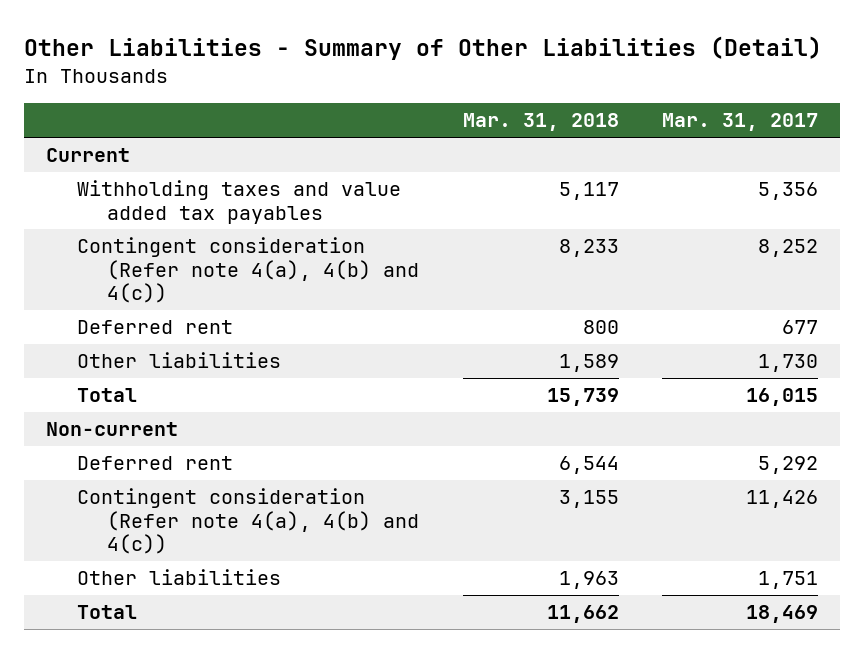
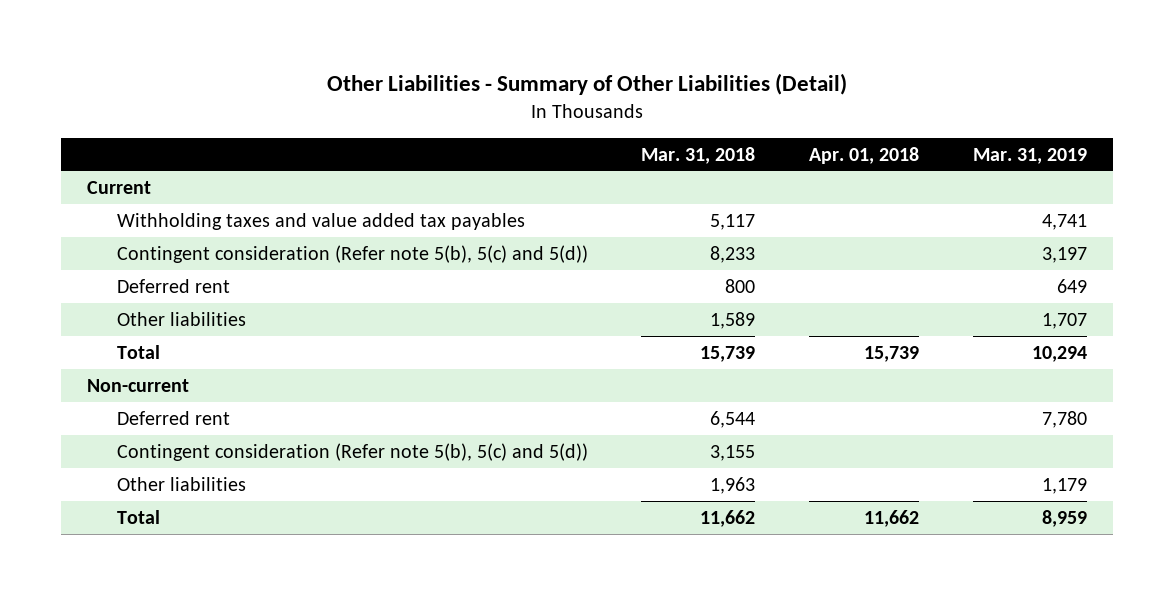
[662,113,819,132] Mar. 31, 2017 -> none
none -> [808,146,919,164] Apr. 01, 2018
none -> [972,147,1087,164] Mar. 31, 2019
[76,237,419,304] Contingent consideration (Refer note 4(a), 4(b) and 4(c)) -> [116,244,588,263] Contingent consideration (Refer note 5(b), 5(c) and 5(d))
[76,488,419,555] Contingent consideration (Refer note 4(a), 4(b) and 4(c)) -> [116,442,588,461] Contingent consideration (Refer note 5(b), 5(c) and 5(d))

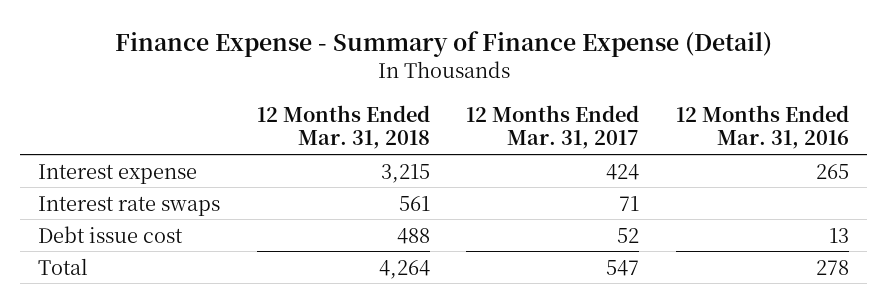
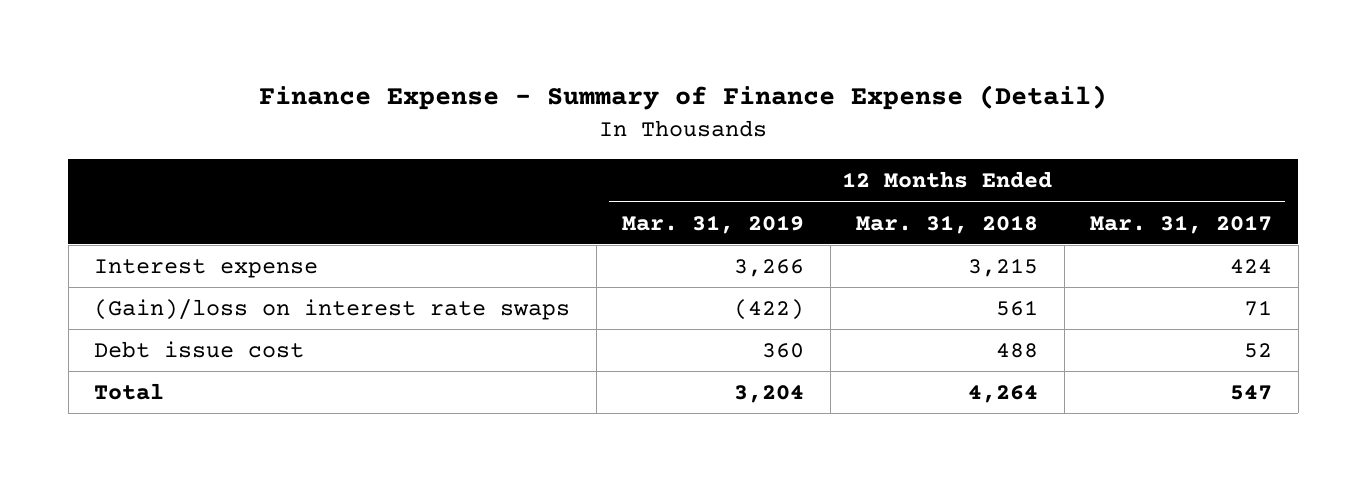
[676,104,850,150] 12 Months Ended Mar. 31, 2016 -> none
none -> [622,214,805,234] Mar. 31, 2019
[38,195,221,216] Interest rate swaps -> [94,298,571,320] (Gain)/loss on interest rate swaps

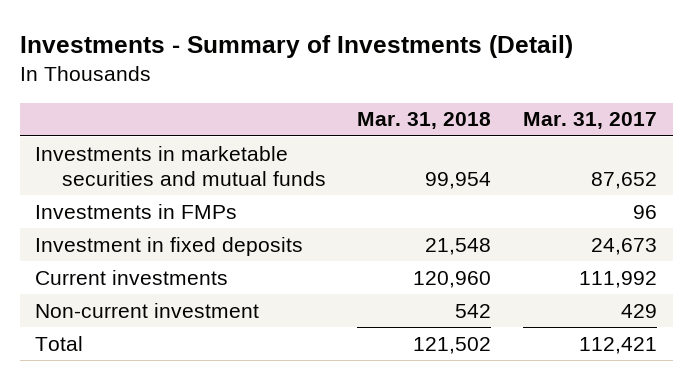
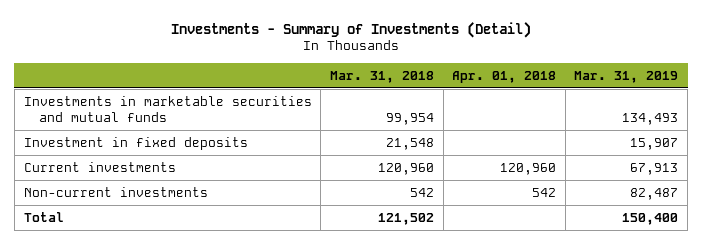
[522,112,657,130] Mar. 31, 2017 -> none
none -> [452,70,557,83] Apr. 01, 2018
none -> [574,70,679,83] Mar. 31, 2019
[35,203,238,219] Investments in FMPs -> none
[35,302,260,318] Non-current investment -> [23,186,208,197] Non-current investments

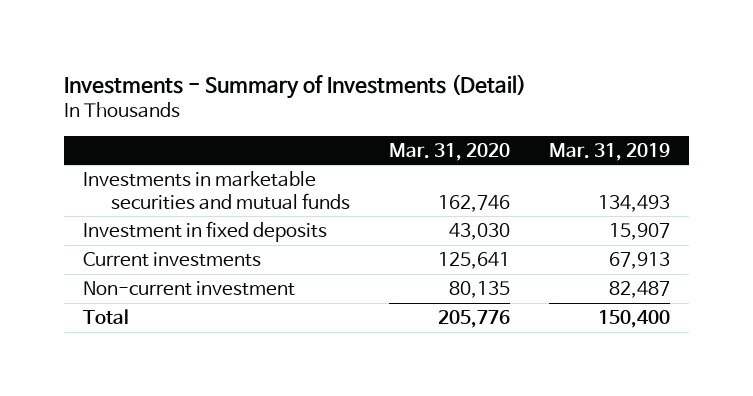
[329,70,434,83] Mar. 31, 2018 -> none
[452,70,557,83] Apr. 01, 2018 -> none
none -> [389,142,511,161] Mar. 31, 2020
[23,186,208,197] Non-current investments -> [82,280,295,296] Non-current investment

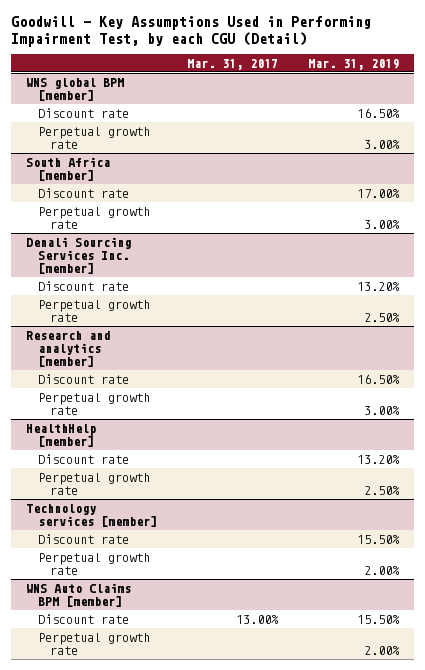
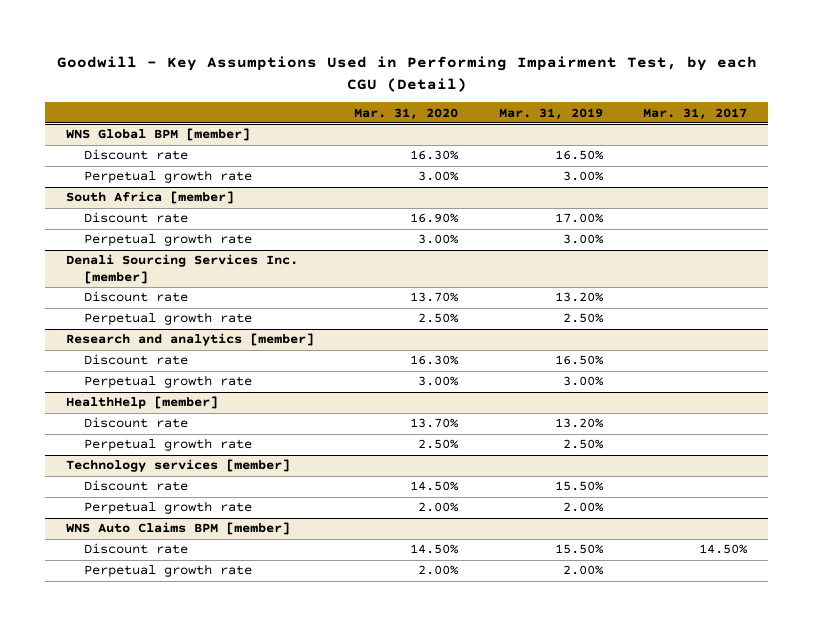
none -> [354,107,459,120] Mar. 31, 2020
[26,77,125,101] WNS global BPM [member] -> [65,128,250,142] WNS Global BPM [member]
[236,614,280,624] 13.00% -> [699,544,749,555] 14.50%

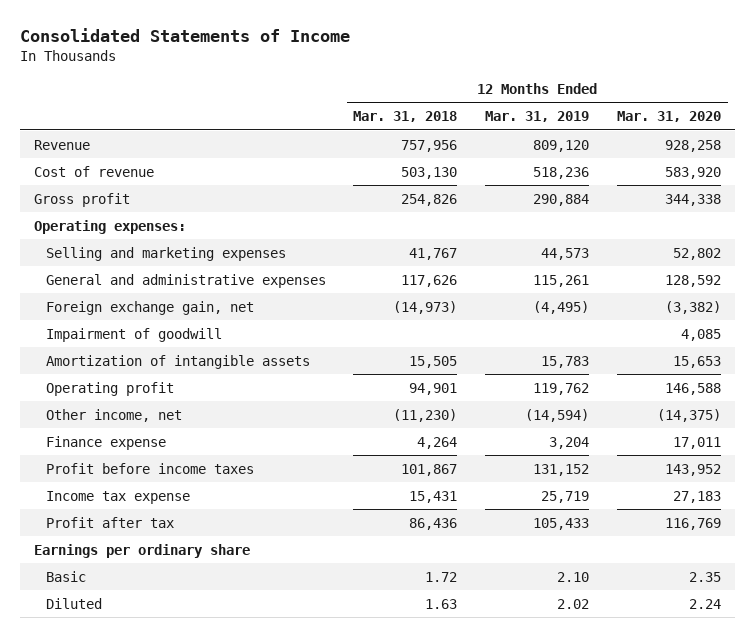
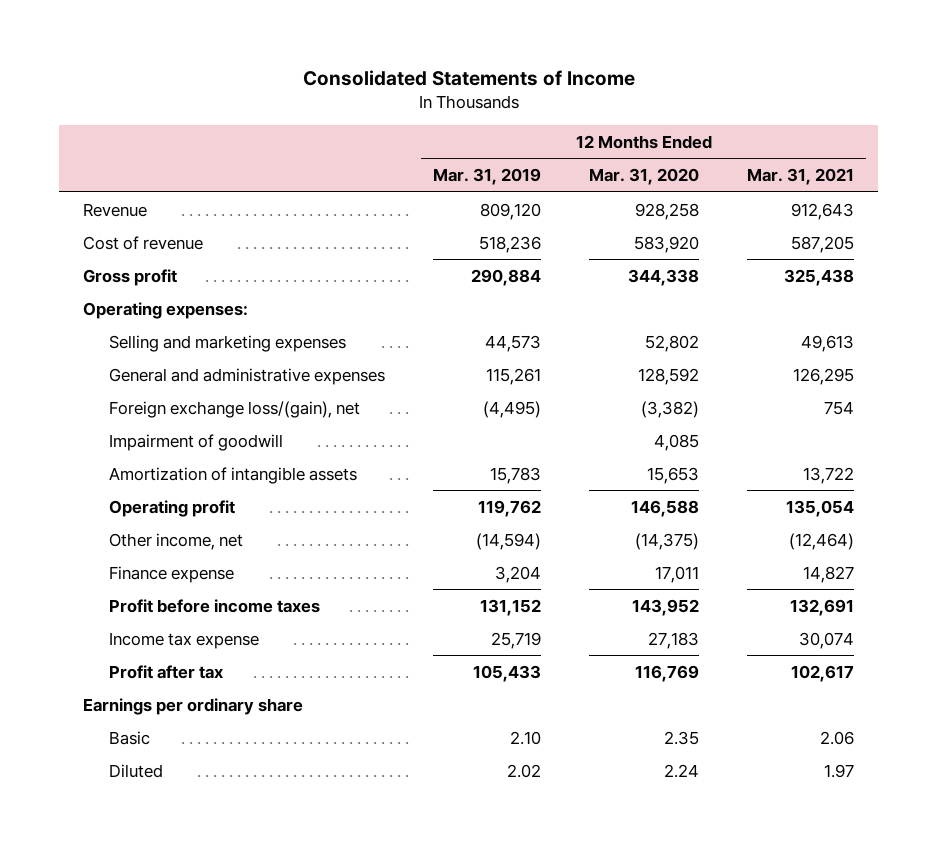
[353,111,458,123] Mar. 31, 2018 -> none
none -> [747,168,855,186] Mar. 31, 2021
[45,300,254,315] Foreign exchange gain, net -> [109,400,361,418] Foreign exchange loss/(gain), net

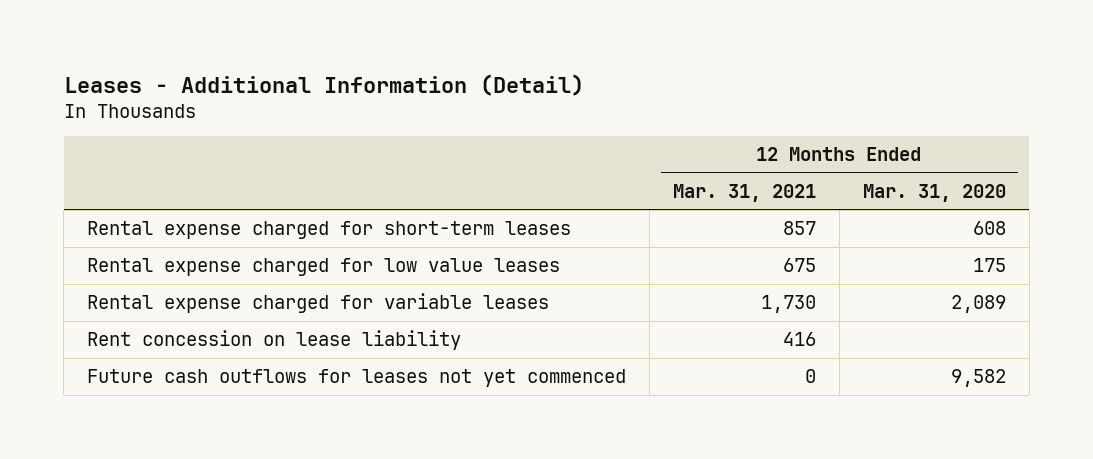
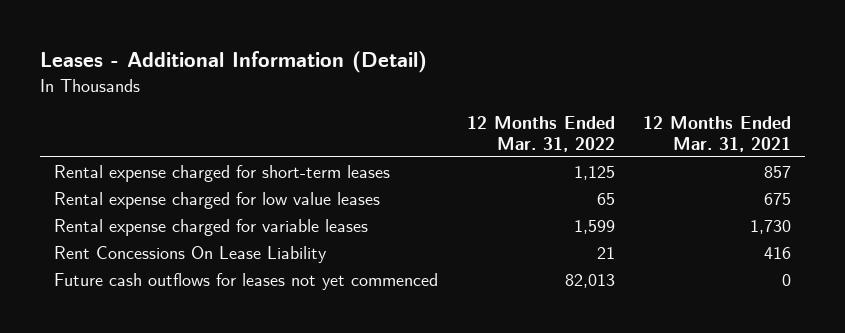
[862,183,1006,202] Mar. 31, 2020 -> none
none -> [466,116,615,152] 12 Months Ended Mar. 31, 2022
[87,330,462,351] Rent concession on lease liability -> [53,245,327,263] Rent Concessions On Lease Liability

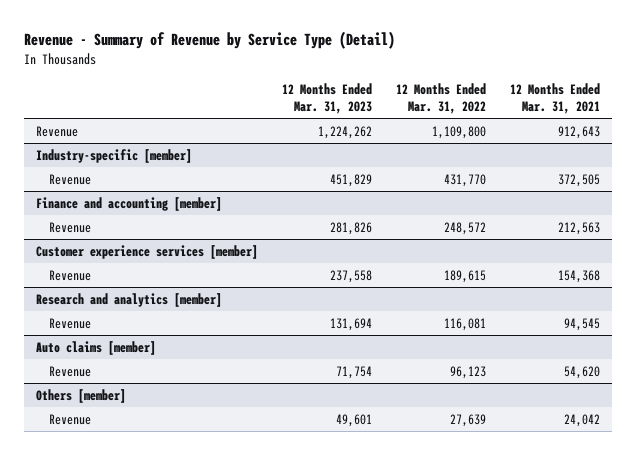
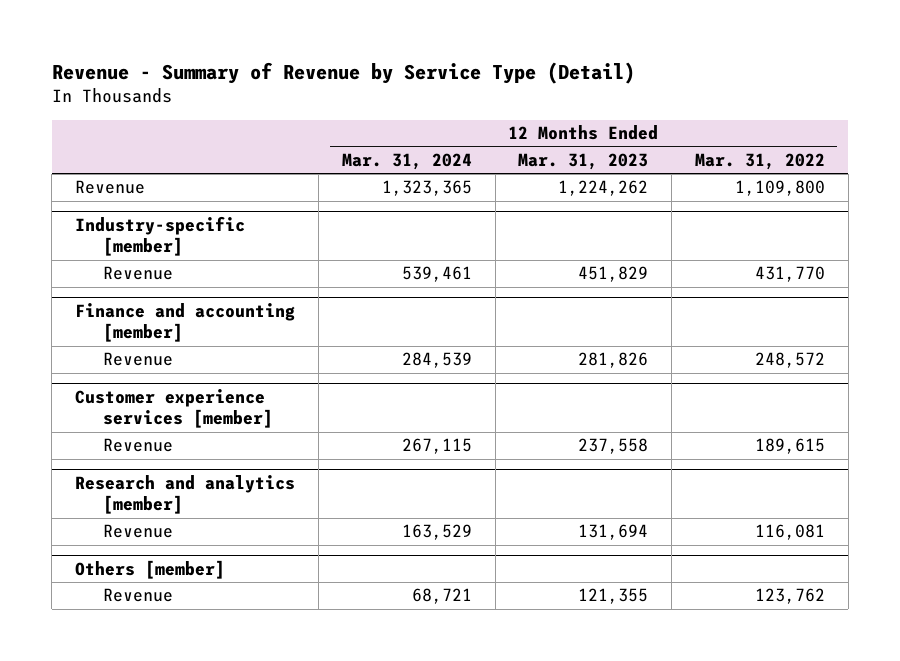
[509,83,600,115] 12 Months Ended Mar. 31, 2021 -> none
none -> [341,152,472,170] Mar. 31, 2024
[35,340,156,355] Auto claims [member] -> none
[48,365,91,377] Revenue -> none
[335,413,372,427] 49,601 -> [578,588,649,605] 121,355
[449,413,486,427] 27,639 -> [754,588,825,605] 123,762

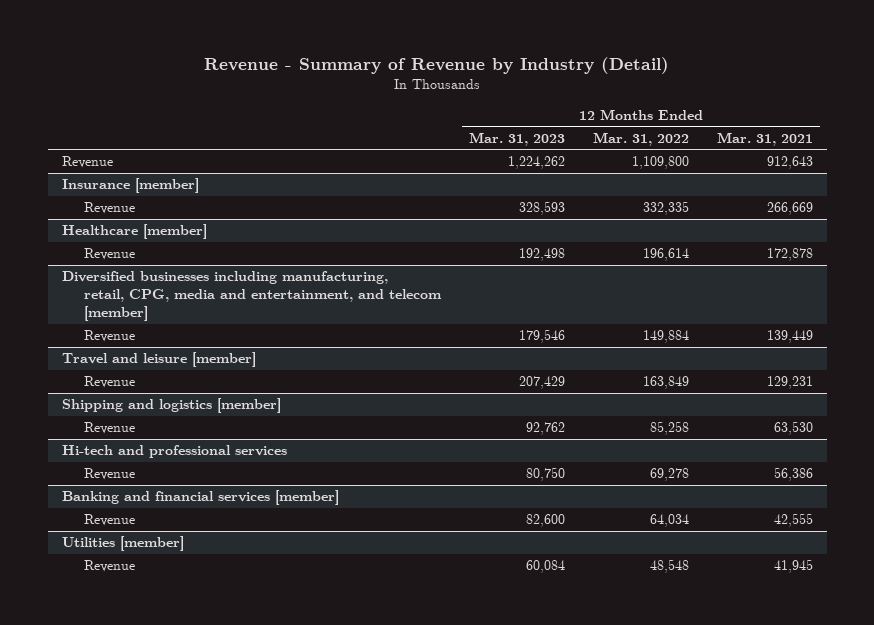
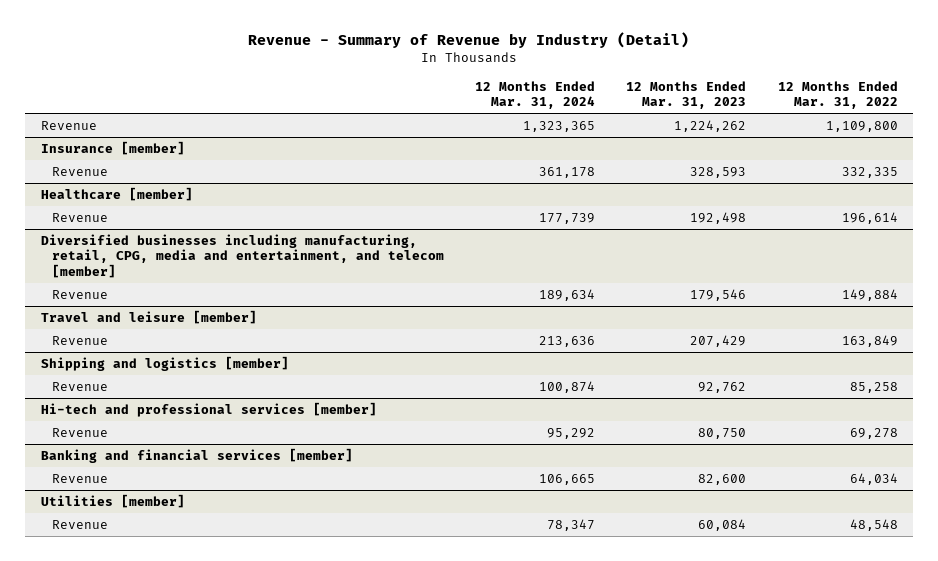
[716,131,813,146] Mar. 31, 2021 -> none
none -> [475,80,596,110] 12 Months Ended Mar. 31, 2024
[61,445,287,459] Hi-tech and professional services -> [40,401,377,417] Hi-tech and professional services [member]

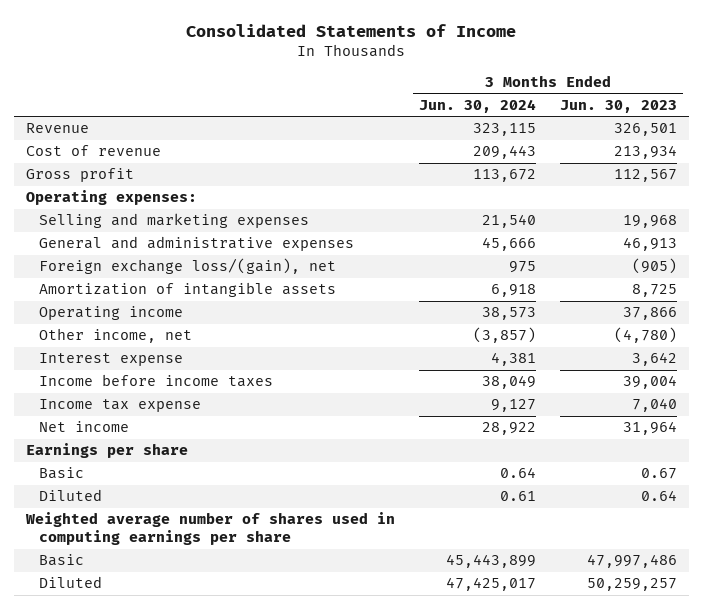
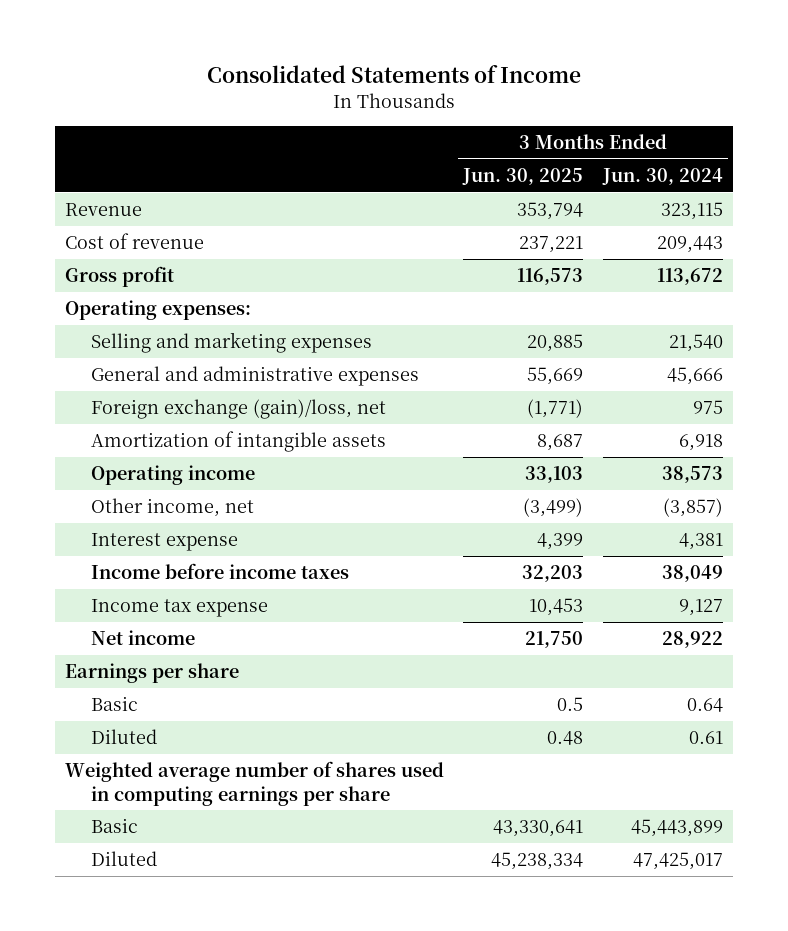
[559,99,677,113] Jun. 30, 2023 -> none
none -> [462,167,584,185] Jun. 30, 2025
[39,258,337,275] Foreign exchange loss/(gain), net -> [91,399,387,420] Foreign exchange (gain)/loss, net

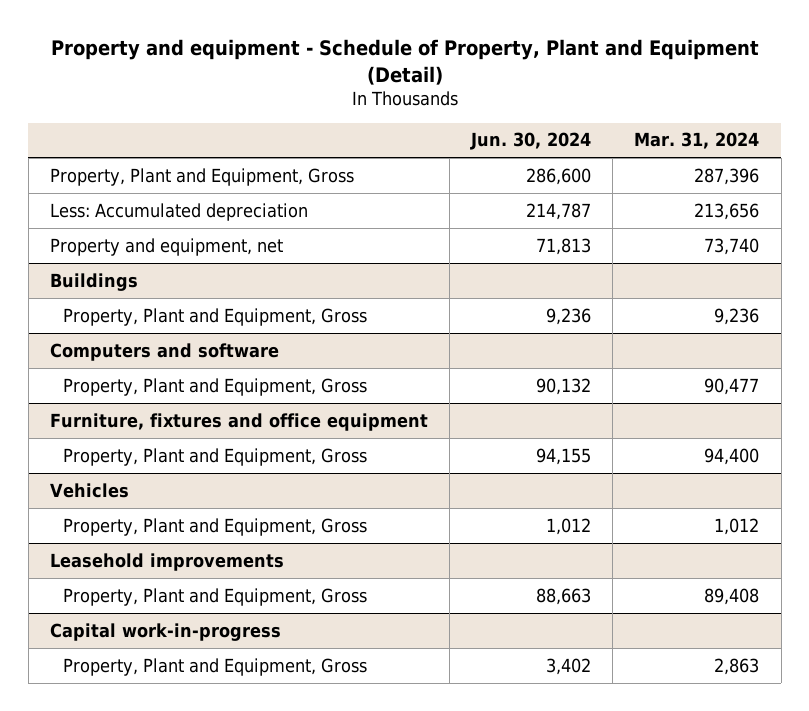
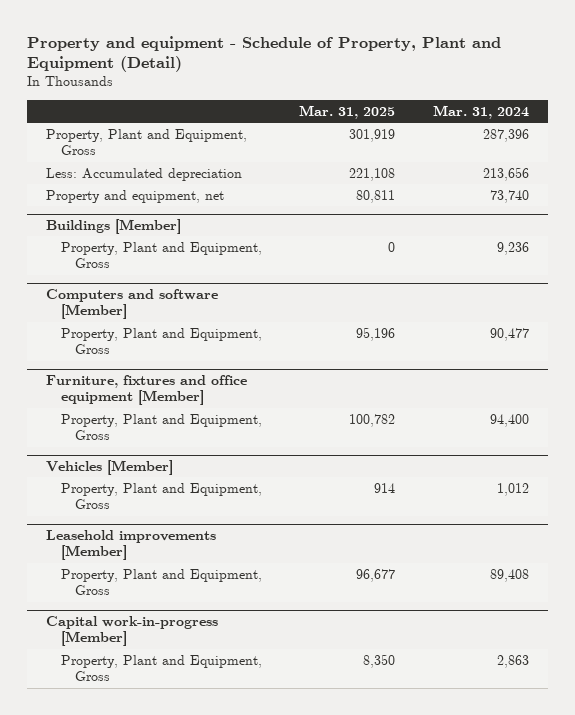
[470,132,592,151] Jun. 30, 2024 -> none
none -> [299,104,396,119] Mar. 31, 2025
[50,272,139,291] Buildings -> [45,218,181,234] Buildings [Member]
[50,342,280,361] Computers and software -> [45,288,218,320] Computers and software [Member]
[50,412,429,431] Furniture, fixtures and office equipment -> [45,374,247,406] Furniture, fixtures and office equipment [Member]
[50,482,130,498] Vehicles -> [45,459,173,475] Vehicles [Member]
[50,552,285,571] Leasehold improvements -> [45,529,216,561] Leasehold improvements [Member]
[50,622,282,641] Capital work-in-progress -> [45,615,218,647] Capital work-in-progress [Member]

